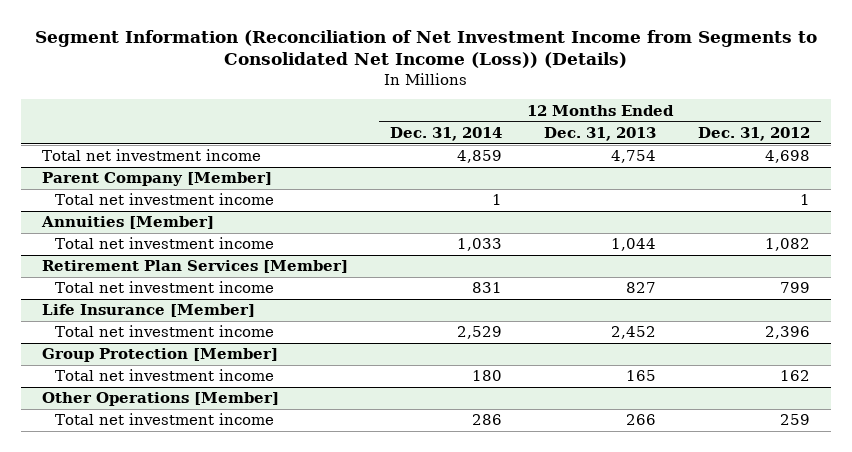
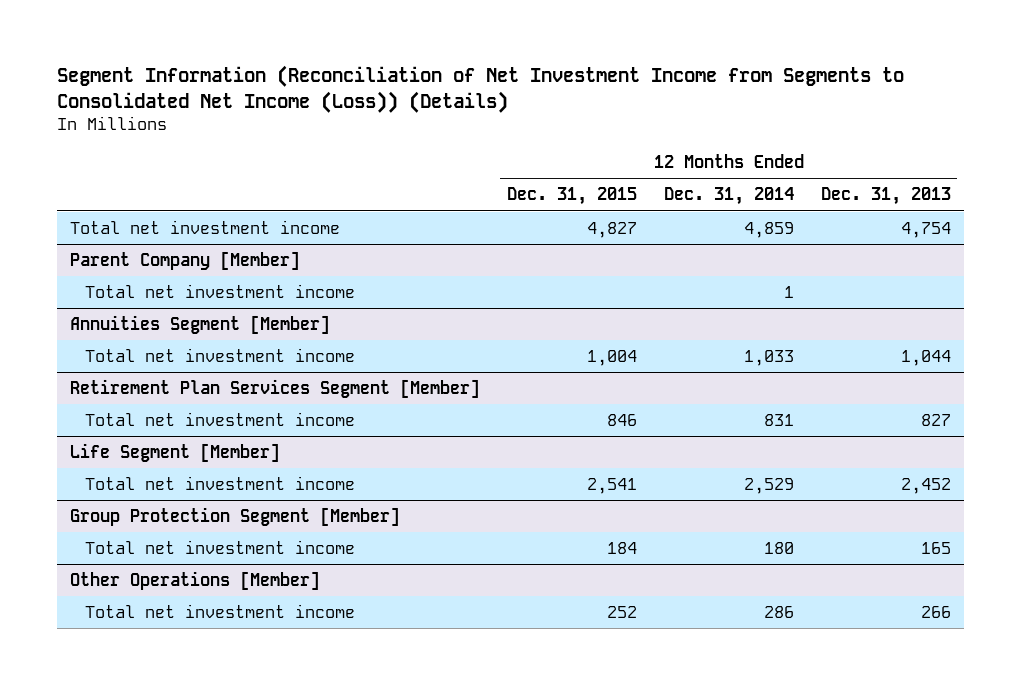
[698,126,811,141] Dec. 31, 2012 -> none
none -> [506,187,637,206] Dec. 31, 2015
[40,216,214,230] Annuities [Member] -> [70,314,331,334] Annuities Segment [Member]
[41,260,348,274] Retirement Plan Services [Member] -> [70,378,481,398] Retirement Plan Services Segment [Member]
[41,304,255,318] Life Insurance [Member] -> [70,442,281,462] Life Segment [Member]
[41,348,278,363] Group Protection [Member] -> [70,506,401,526] Group Protection Segment [Member]

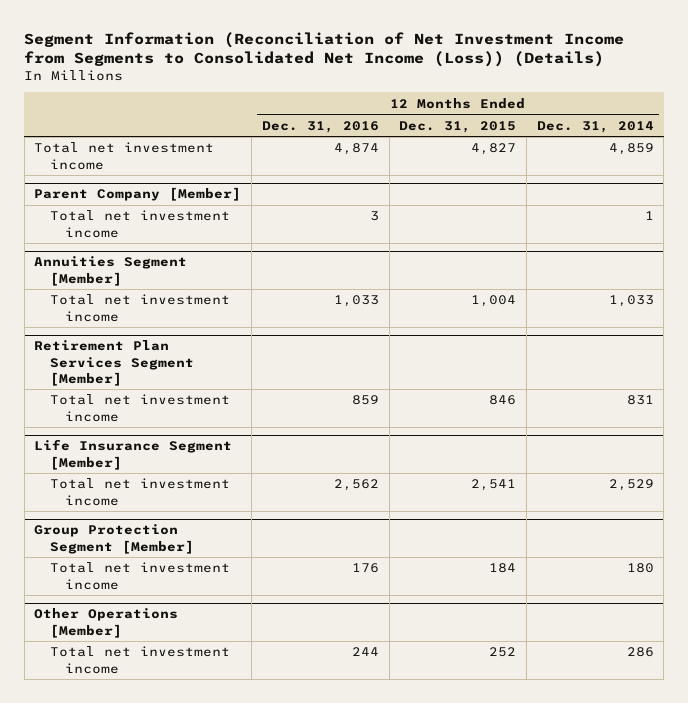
[820,187,951,206] Dec. 31, 2013 -> none
none -> [261,120,379,133] Dec. 31, 2016
[70,442,281,462] Life Segment [Member] -> [34,439,233,470] Life Insurance Segment [Member]

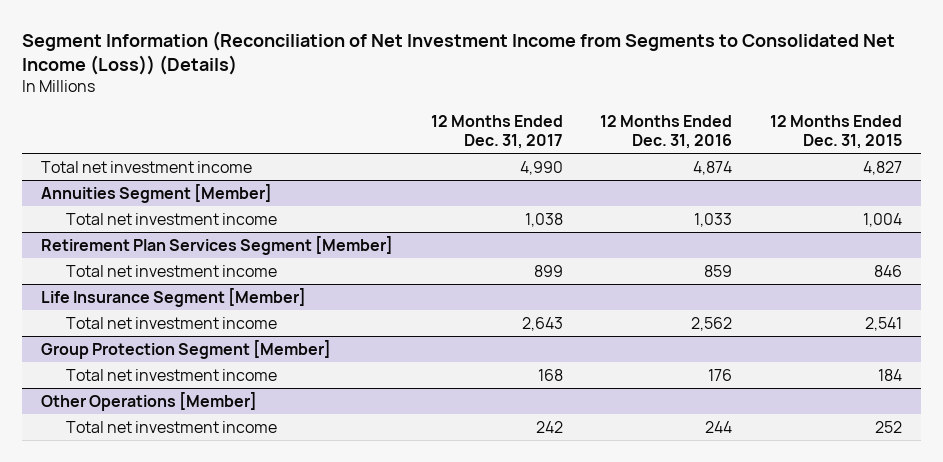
[536,120,654,133] Dec. 31, 2014 -> none
none -> [430,114,563,150] 12 Months Ended Dec. 31, 2017
[34,187,242,202] Parent Company [Member] -> none
[49,210,230,238] Total net investment income -> none

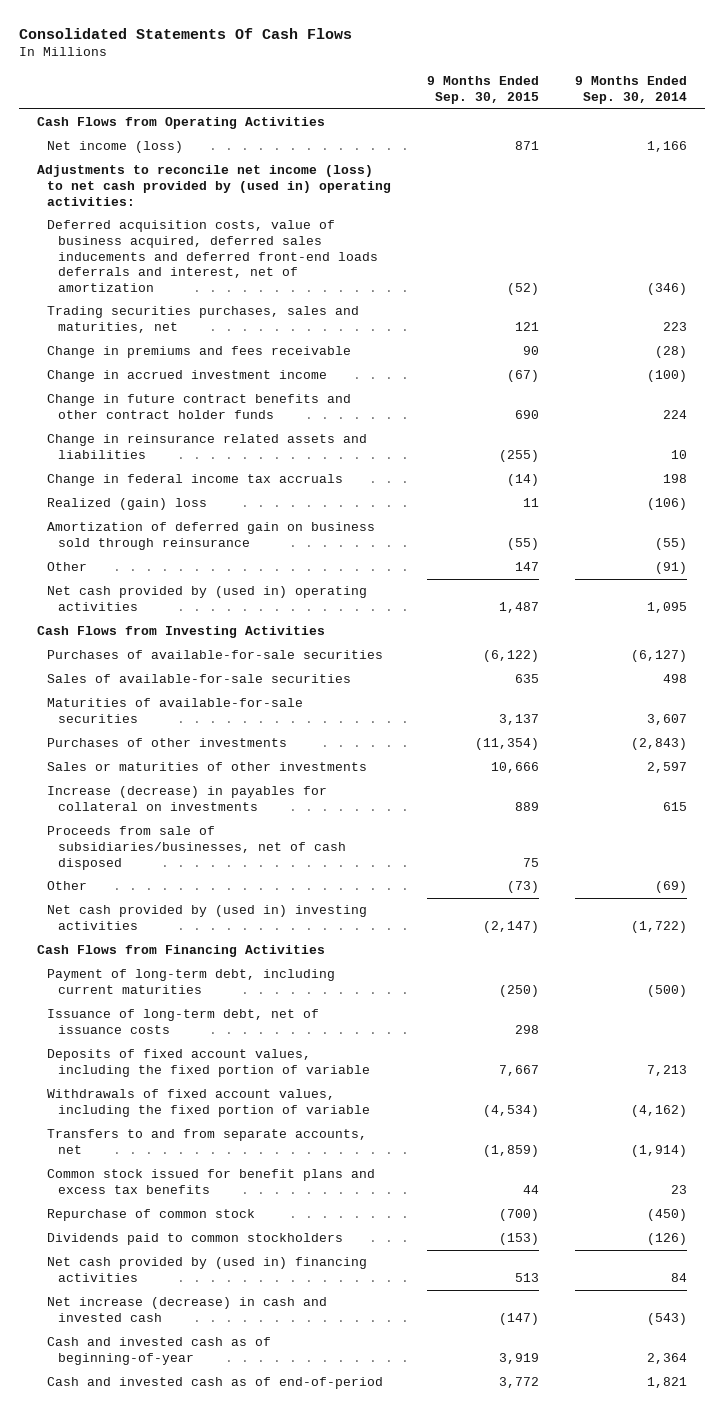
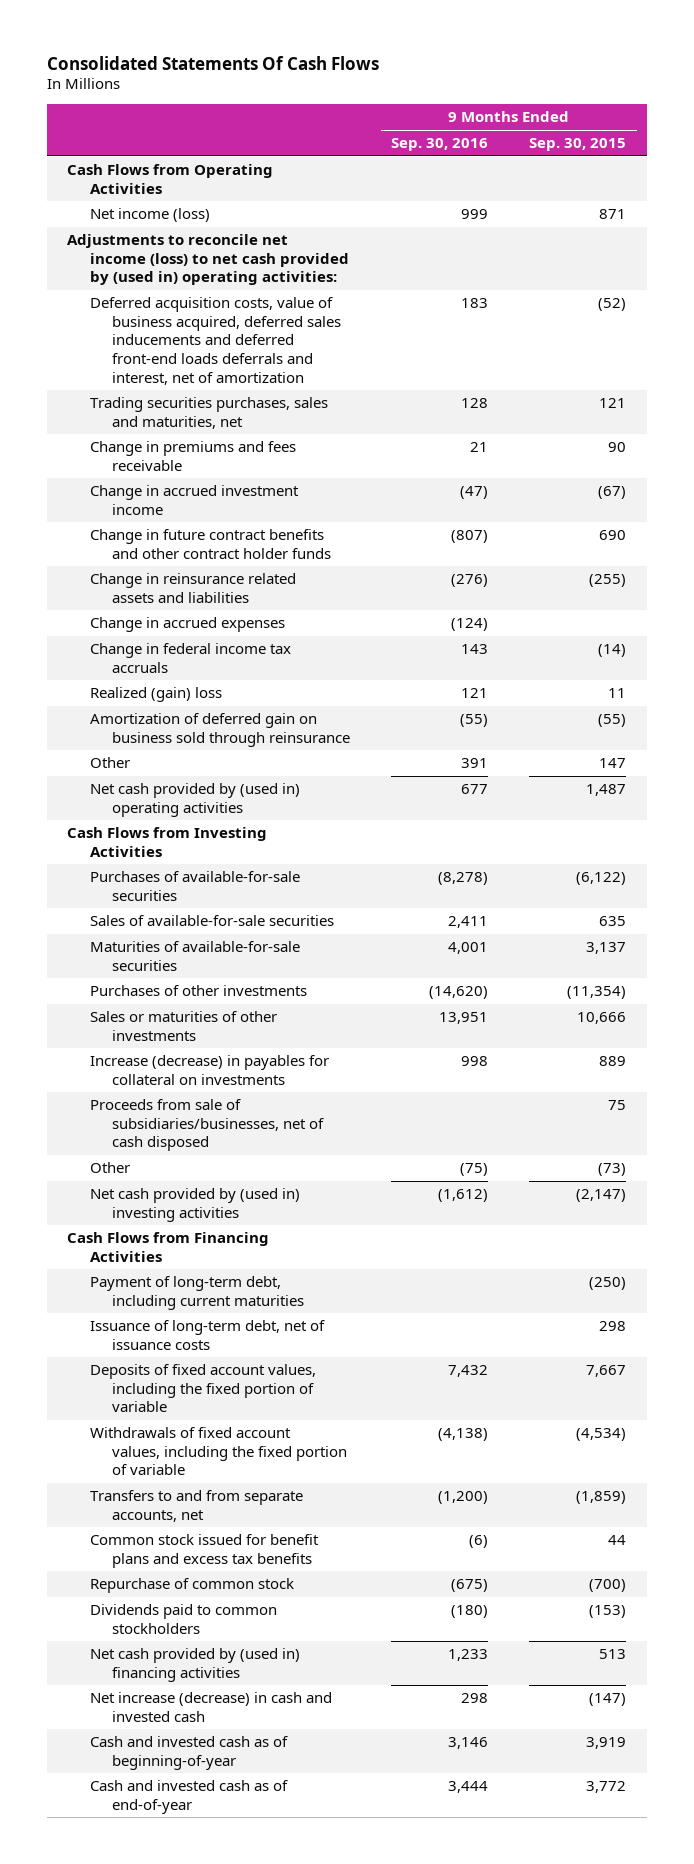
[575,76,688,104] 9 Months Ended Sep. 30, 2014 -> none
none -> [391,138,489,152] Sep. 30, 2016
none -> [89,617,285,633] Change in accrued expenses
[47,1377,384,1390] Cash and invested cash as of end-of-period -> [89,1780,288,1814] Cash and invested cash as of end-of-year

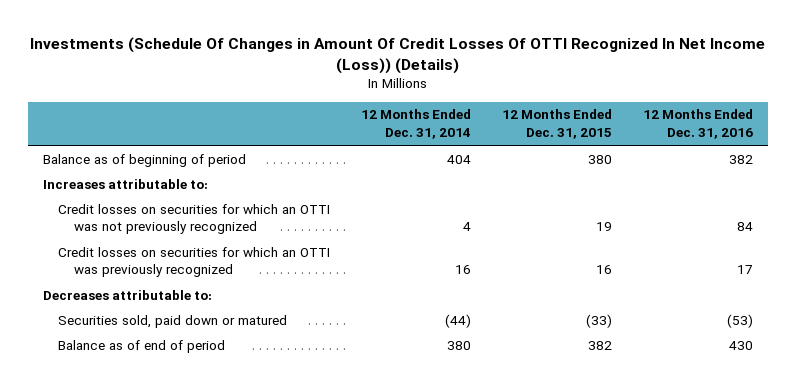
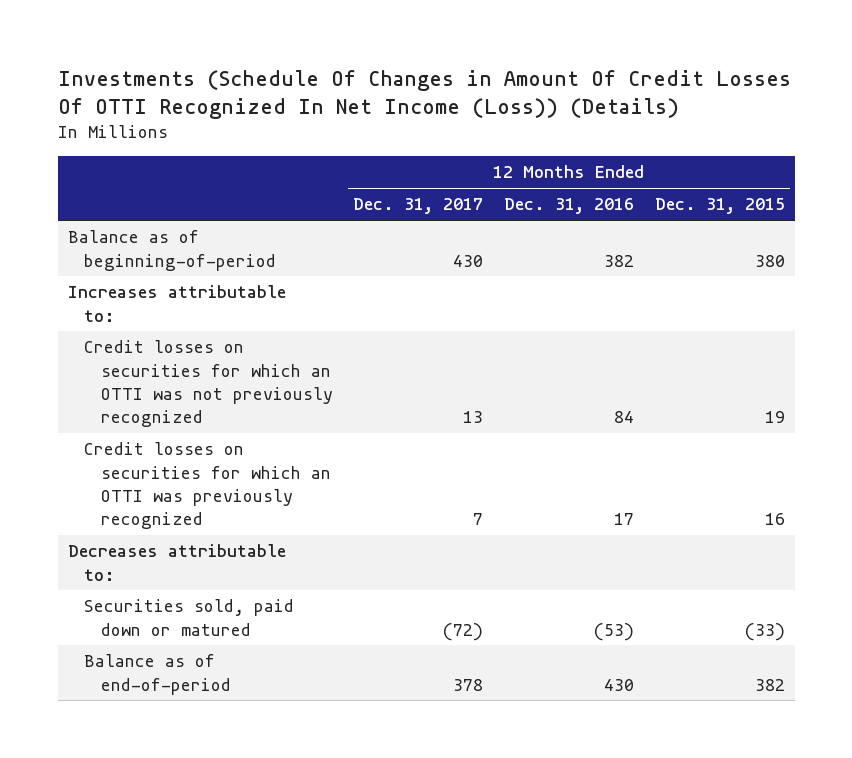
[361,109,472,140] 12 Months Ended Dec. 31, 2014 -> none
none -> [353,198,484,215] Dec. 31, 2017
[42,153,246,167] Balance as of beginning of period -> [67,230,277,271] Balance as of beginning-of-period
[58,339,226,353] Balance as of end of period -> [84,654,231,695] Balance as of end-of-period

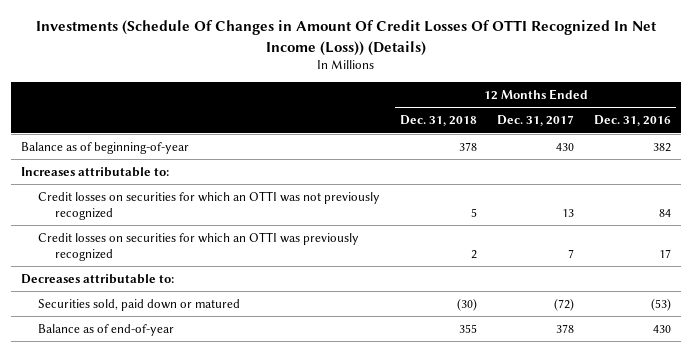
[654,198,785,215] Dec. 31, 2015 -> none
none -> [400,115,478,127] Dec. 31, 2018
[67,230,277,271] Balance as of beginning-of-period -> [21,141,190,154] Balance as of beginning-of-year
[84,654,231,695] Balance as of end-of-period -> [38,323,175,336] Balance as of end-of-year

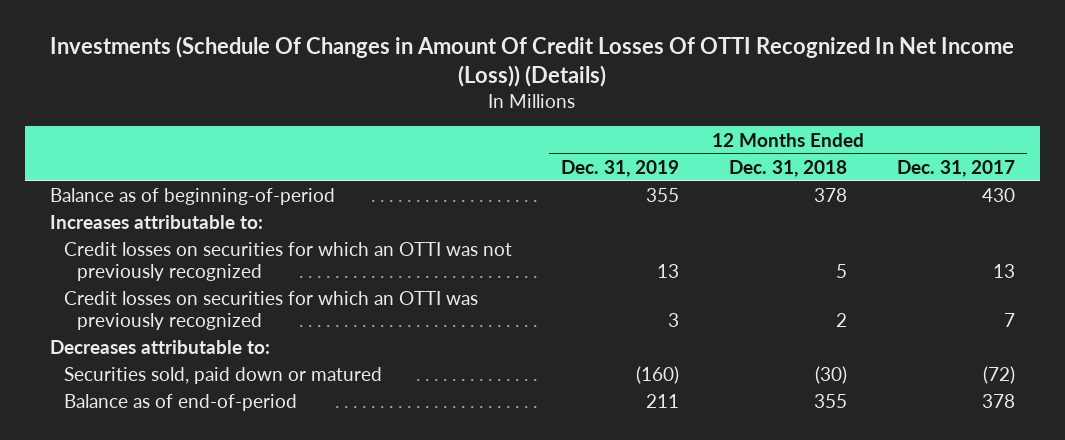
[594,115,672,127] Dec. 31, 2016 -> none
none -> [561,159,680,177] Dec. 31, 2019
[21,141,190,154] Balance as of beginning-of-year -> [50,188,336,206] Balance as of beginning-of-period
[38,323,175,336] Balance as of end-of-year -> [63,394,297,412] Balance as of end-of-period

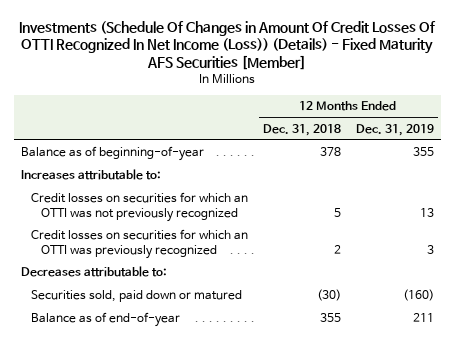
[50,36,1015,87] Investments (Schedule Of Changes in Amount Of Credit Losses Of OTTI Recognized In Net Income (Loss)) (Details) -> [19,20,437,71] Investments (Schedule Of Changes in Amount Of Credit Losses Of OTTI Recognized In Net Income (Loss)) (Details) - Fixed Maturity AFS Securities [Member]
[896,159,1015,177] Dec. 31, 2017 -> none
[50,188,336,206] Balance as of beginning-of-period -> [21,146,205,162] Balance as of beginning-of-year
[63,394,297,412] Balance as of end-of-period -> [31,312,181,328] Balance as of end-of-year

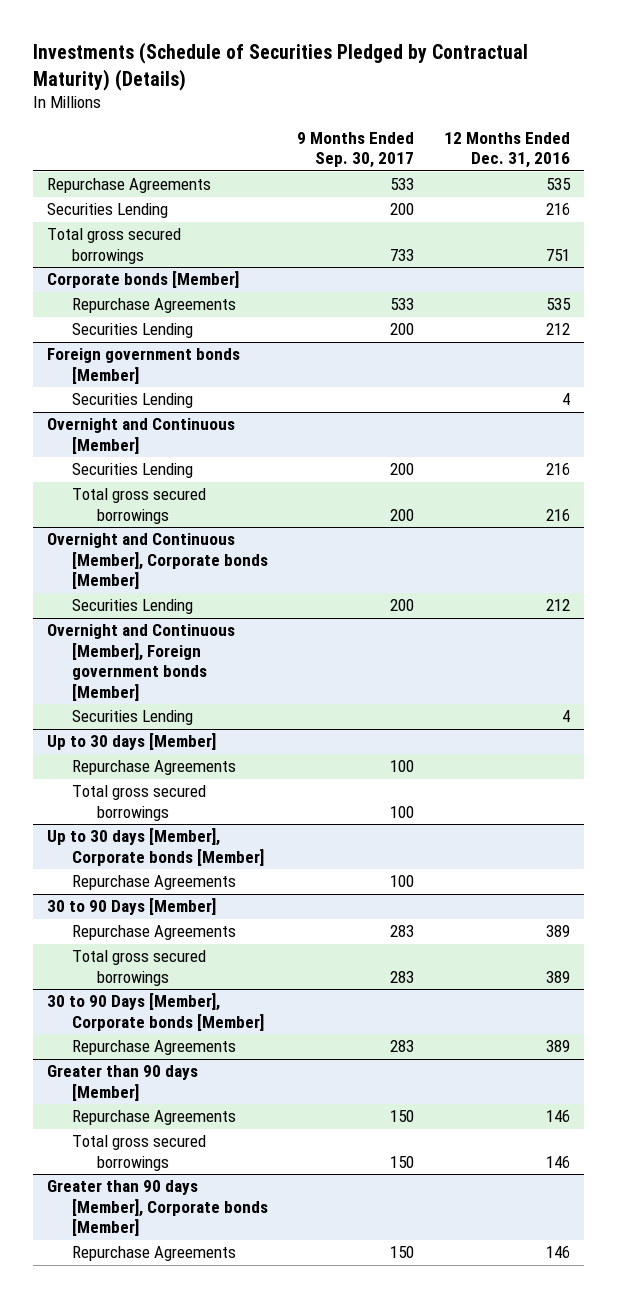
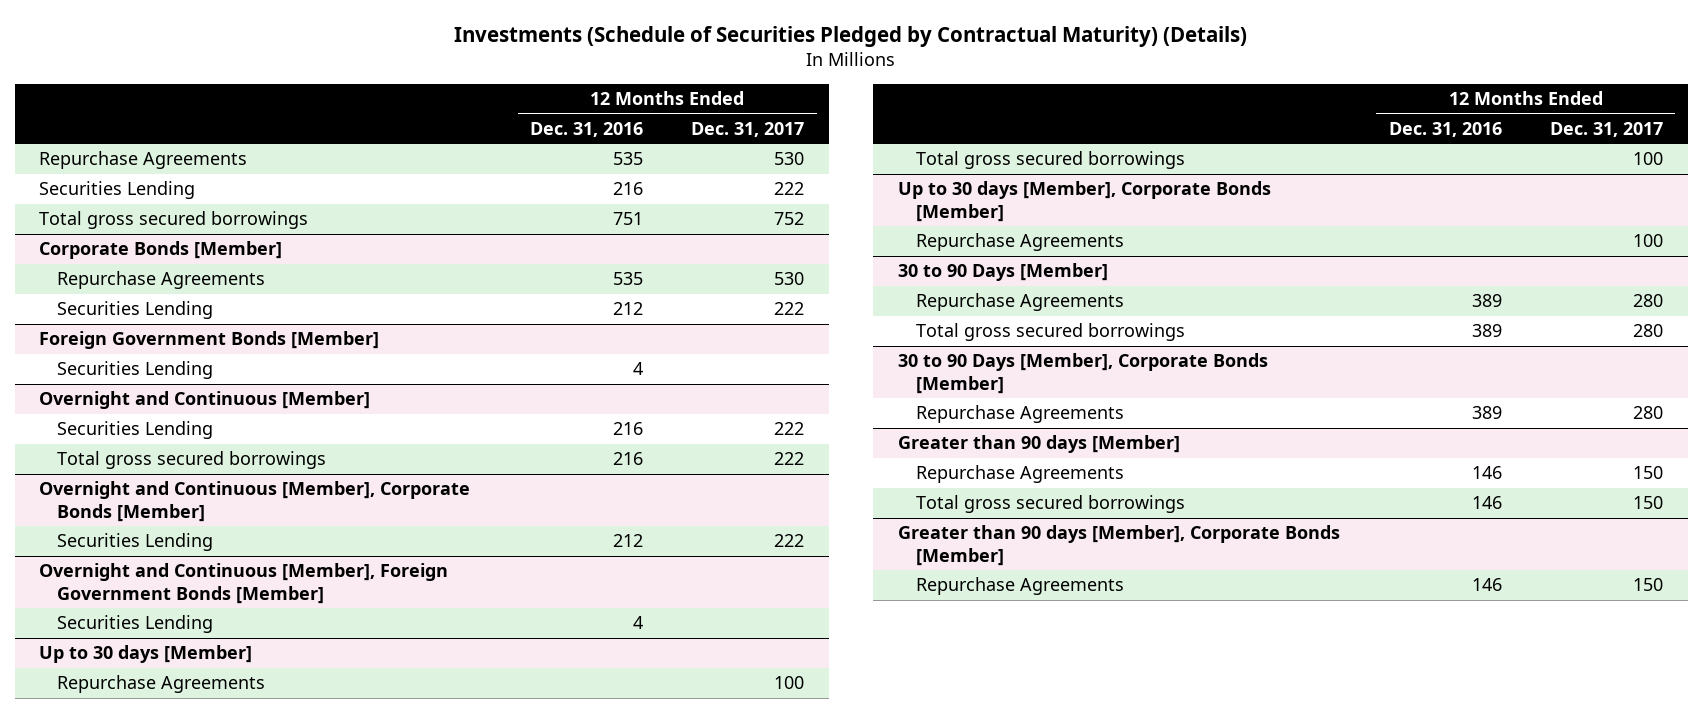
[297,131,415,169] 9 Months Ended Sep. 30, 2017 -> none
none -> [691,122,805,138] Dec. 31, 2017
[47,271,240,289] Corporate bonds [Member] -> [38,241,282,260] Corporate Bonds [Member]
[47,348,241,384] Foreign government bonds [Member] -> [38,331,379,350] Foreign Government Bonds [Member]
[47,533,269,590] Overnight and Continuous [Member], Corporate bonds [Member] -> [38,481,470,522] Overnight and Continuous [Member], Corporate Bonds [Member]
[47,624,236,701] Overnight and Continuous [Member], Foreign government bonds [Member] -> [38,563,448,604] Overnight and Continuous [Member], Foreign Government Bonds [Member]
[47,828,265,866] Up to 30 days [Member], Corporate bonds [Member] -> [897,181,1271,222] Up to 30 days [Member], Corporate Bonds [Member]
[47,993,265,1031] 30 to 90 Days [Member], Corporate bonds [Member] -> [897,353,1268,394] 30 to 90 Days [Member], Corporate Bonds [Member]
[47,1180,269,1237] Greater than 90 days [Member], Corporate bonds [Member] -> [897,525,1340,566] Greater than 90 days [Member], Corporate Bonds [Member]

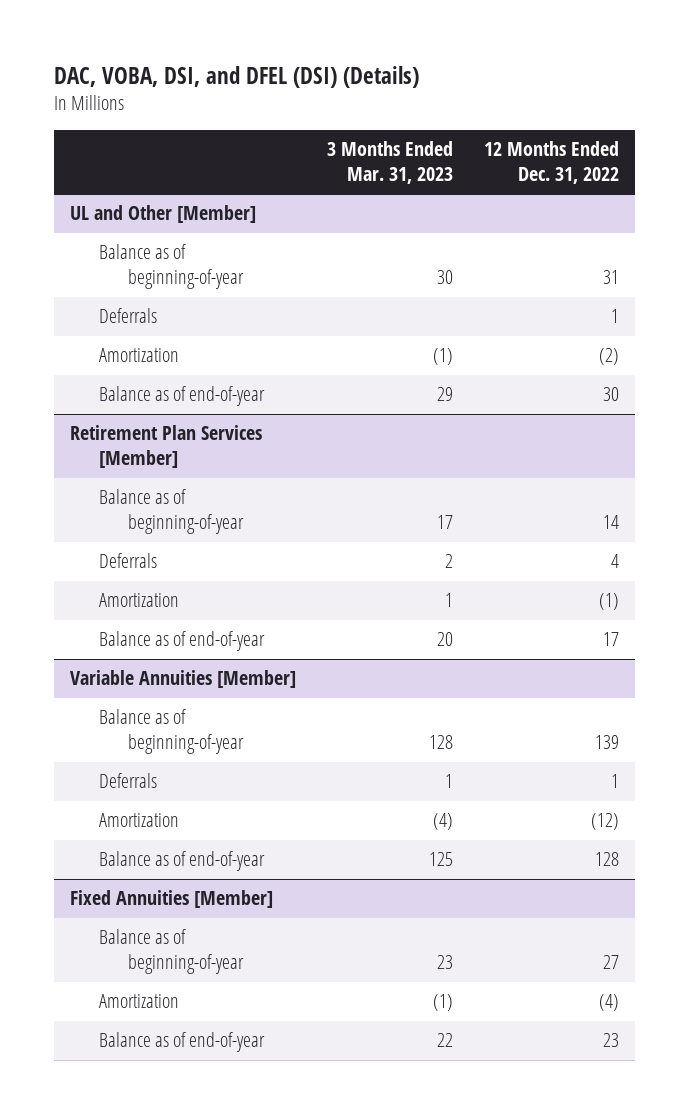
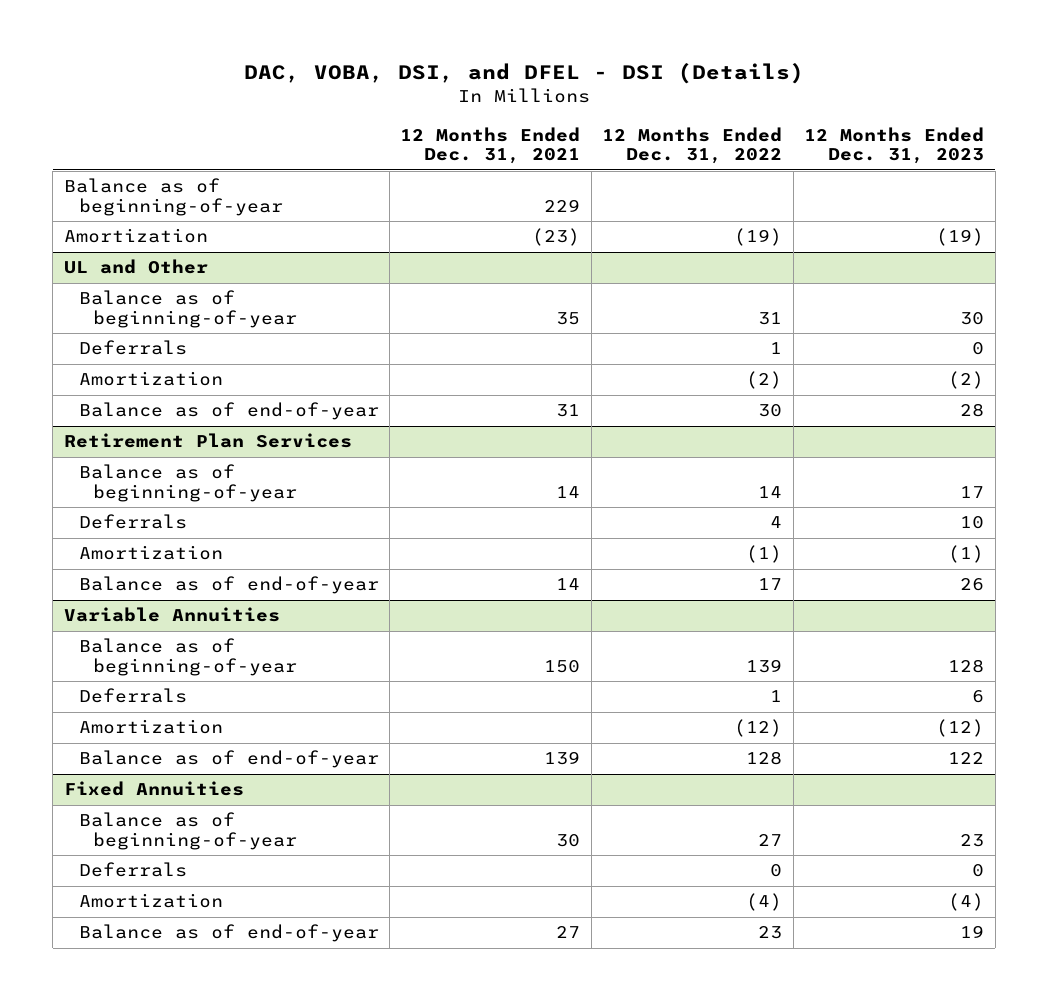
[54,66,420,89] DAC, VOBA, DSI, and DFEL (DSI) (Details) -> [244,63,805,85] DAC, VOBA, DSI, and DFEL - DSI (Details)
[326,140,453,184] 3 Months Ended Mar. 31, 2023 -> none
none -> [400,126,581,165] 12 Months Ended Dec. 31, 2021
none -> [804,126,985,165] 12 Months Ended Dec. 31, 2023
none -> [63,178,283,216] Balance as of beginning-of-year
none -> [63,228,208,244] Amortization
[69,205,256,224] UL and Other [Member] -> [63,259,208,275] UL and Other
[69,425,262,469] Retirement Plan Services [Member] -> [63,433,352,449] Retirement Plan Services
[69,670,296,689] Variable Annuities [Member] -> [63,607,280,623] Variable Annuities
[69,890,273,909] Fixed Annuities [Member] -> [63,781,244,797] Fixed Annuities
none -> [78,862,187,878] Deferrals

